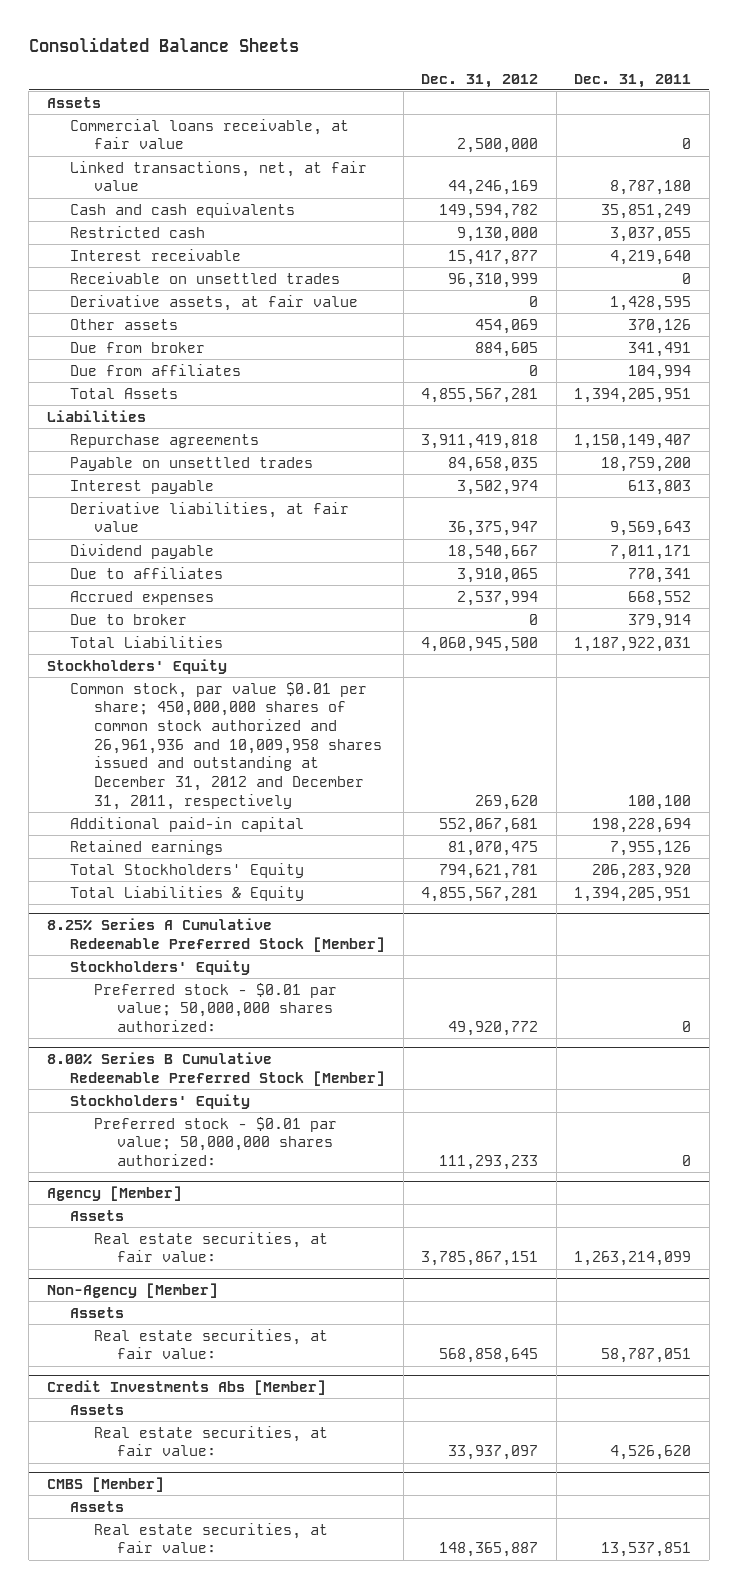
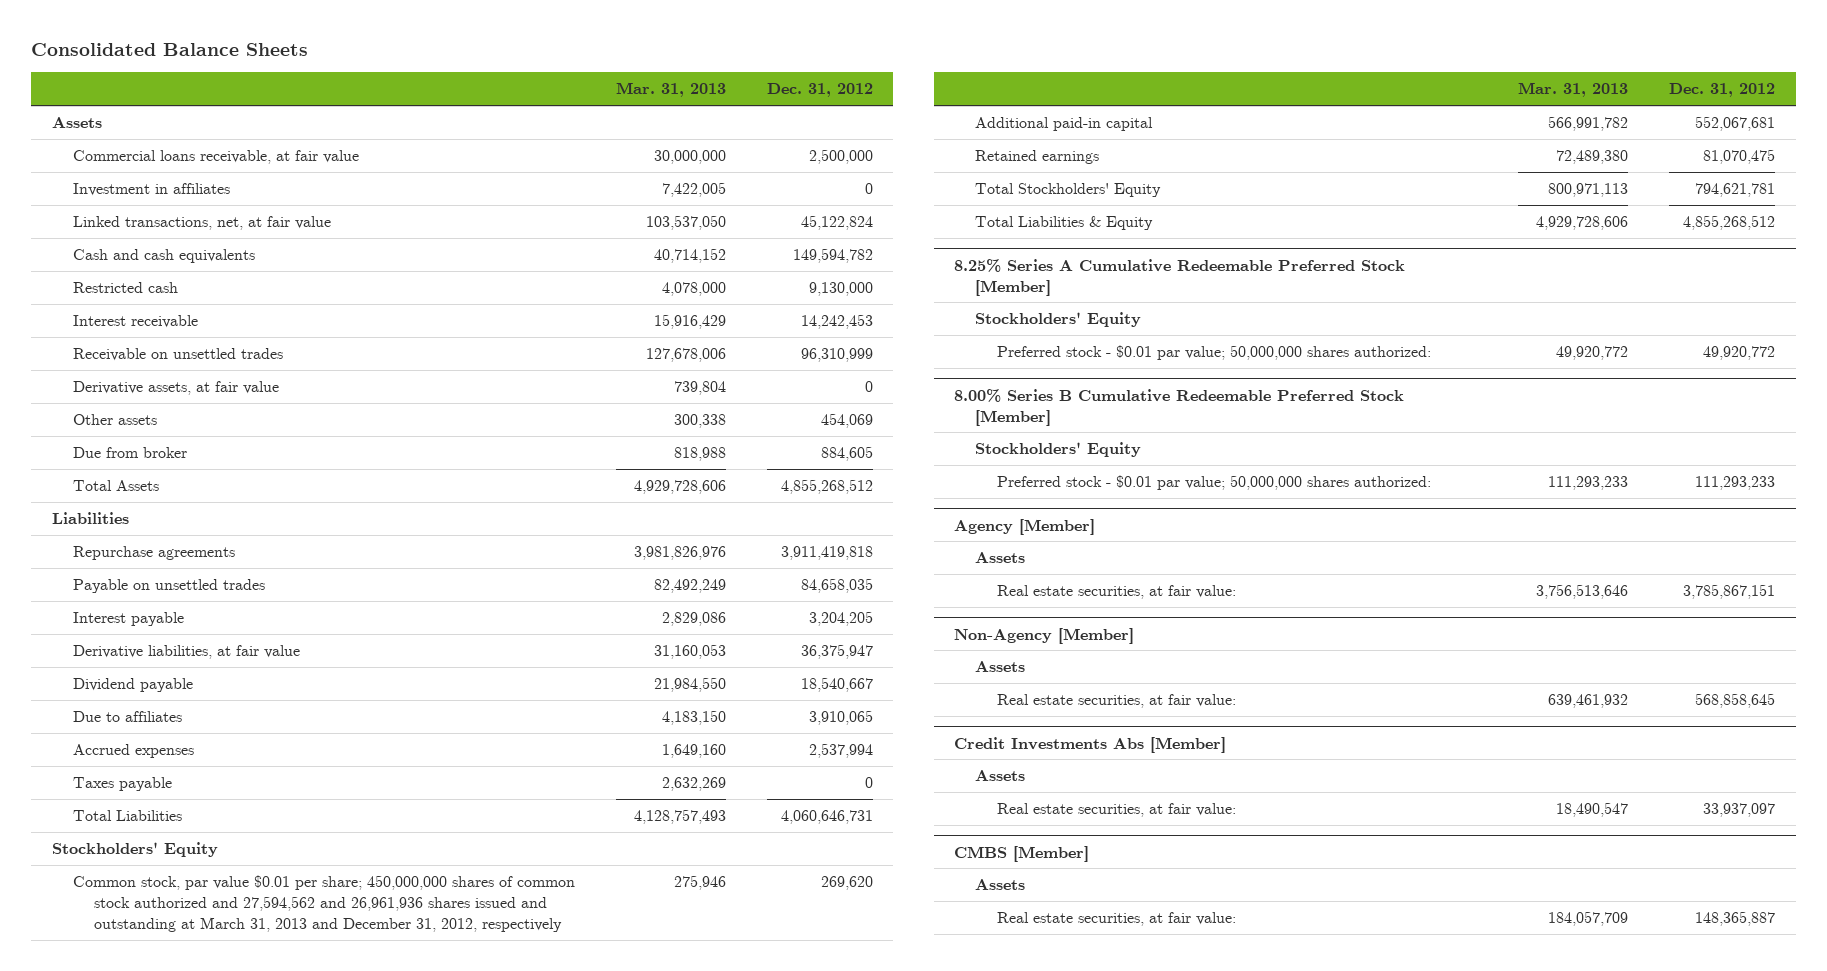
[574,73,692,88] Dec. 31, 2011 -> none
none -> [615,82,726,98] Mar. 31, 2013
none -> [72,182,230,196] Investment in affiliates
[448,180,539,196] 44,246,169 -> [800,214,873,230] 45,122,824
[448,249,539,265] 15,417,877 -> [800,313,873,329] 14,242,453
[70,363,242,376] Due from affiliates -> none
[421,387,539,403] 4,855,567,281 -> [780,478,873,494] 4,855,268,512
[457,479,539,495] 3,502,974 -> [808,610,873,626] 3,204,205
[70,613,188,625] Due to broker -> none
none -> [72,776,172,791] Taxes payable
[421,636,539,652] 4,060,945,500 -> [780,809,873,824] 4,060,646,731
[70,681,382,810] Common stock, par value $0.01 per share; 450,000,000 shares of common stock authorized and 26,961,936 and 10,009,958 shares issued and outstanding at December 31, 2012 and December 31, 2011, respectively -> [72,874,575,933] Common stock, par value $0.01 per share; 450,000,000 shares of common stock authorized and 27,594,562 and 26,961,936 shares issued and outstanding at March 31, 2013 and December 31, 2012, respectively
[421,886,539,902] 4,855,567,281 -> [1683,214,1776,230] 4,855,268,512

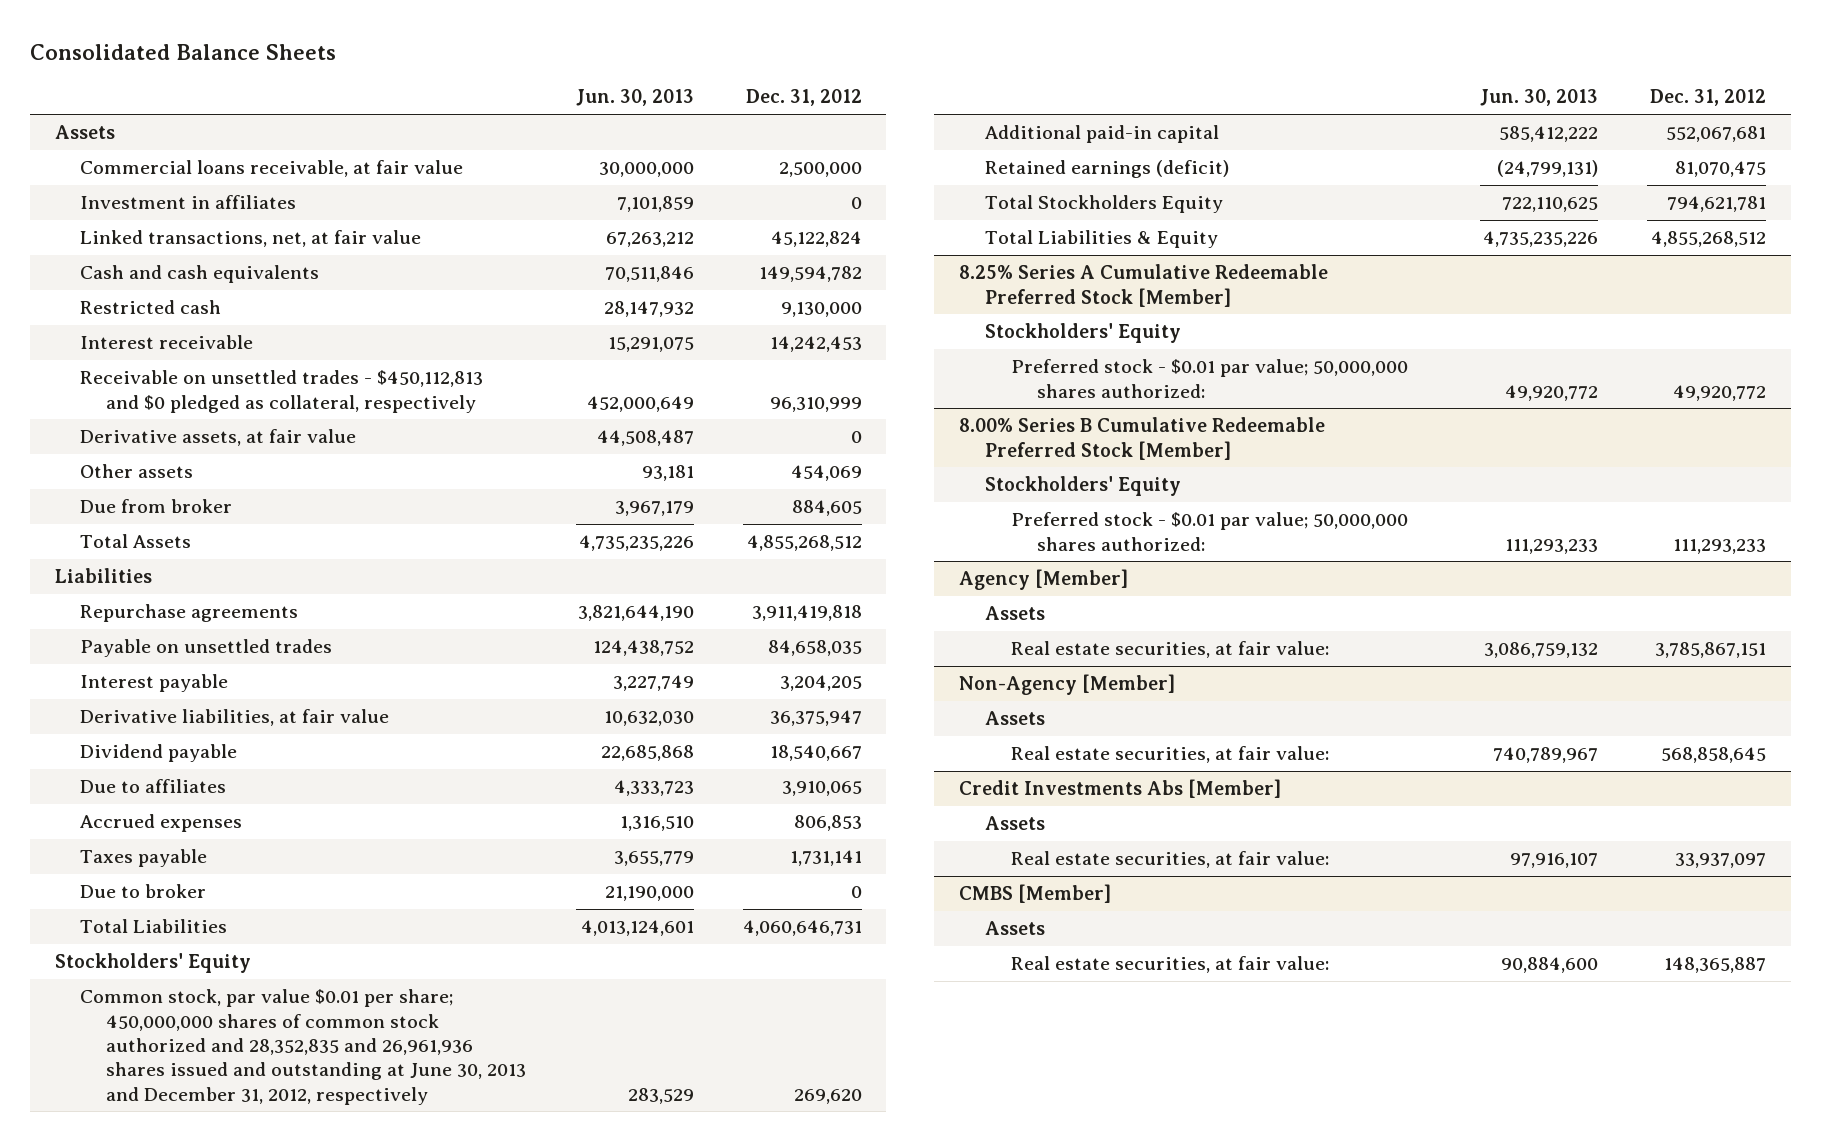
[615,82,726,98] Mar. 31, 2013 -> none
none -> [575,89,694,107] Jun. 30, 2013
[72,347,283,361] Receivable on unsettled trades -> [80,370,484,413] Receivable on unsettled trades - $450,112,813 and $0 pledged as collateral, respectively
[808,742,873,758] 2,537,994 -> [793,815,862,832] 806,853
[864,776,873,788] 0 -> [789,850,862,867] 1,731,141
none -> [80,884,207,899] Due to broker
[72,874,575,933] Common stock, par value $0.01 per share; 450,000,000 shares of common stock authorized and 27,594,562 and 26,961,936 shares issued and outstanding at March 31, 2013 and December 31, 2012, respectively -> [80,989,527,1105] Common stock, par value $0.01 per share; 450,000,000 shares of common stock authorized and 28,352,835 and 26,961,936 shares issued and outstanding at June 30, 2013 and December 31, 2012, respectively
[975,149,1100,164] Retained earnings -> [984,160,1229,179] Retained earnings (deficit)
[975,182,1162,197] Total Stockholders' Equity -> [984,195,1223,214] Total Stockholders Equity

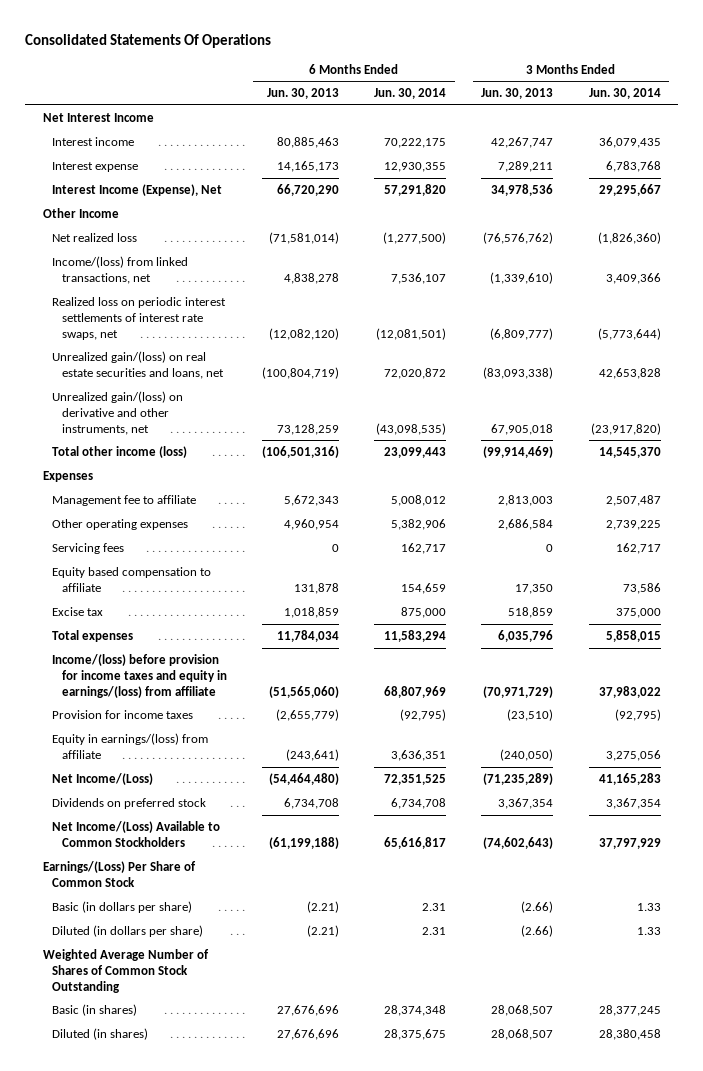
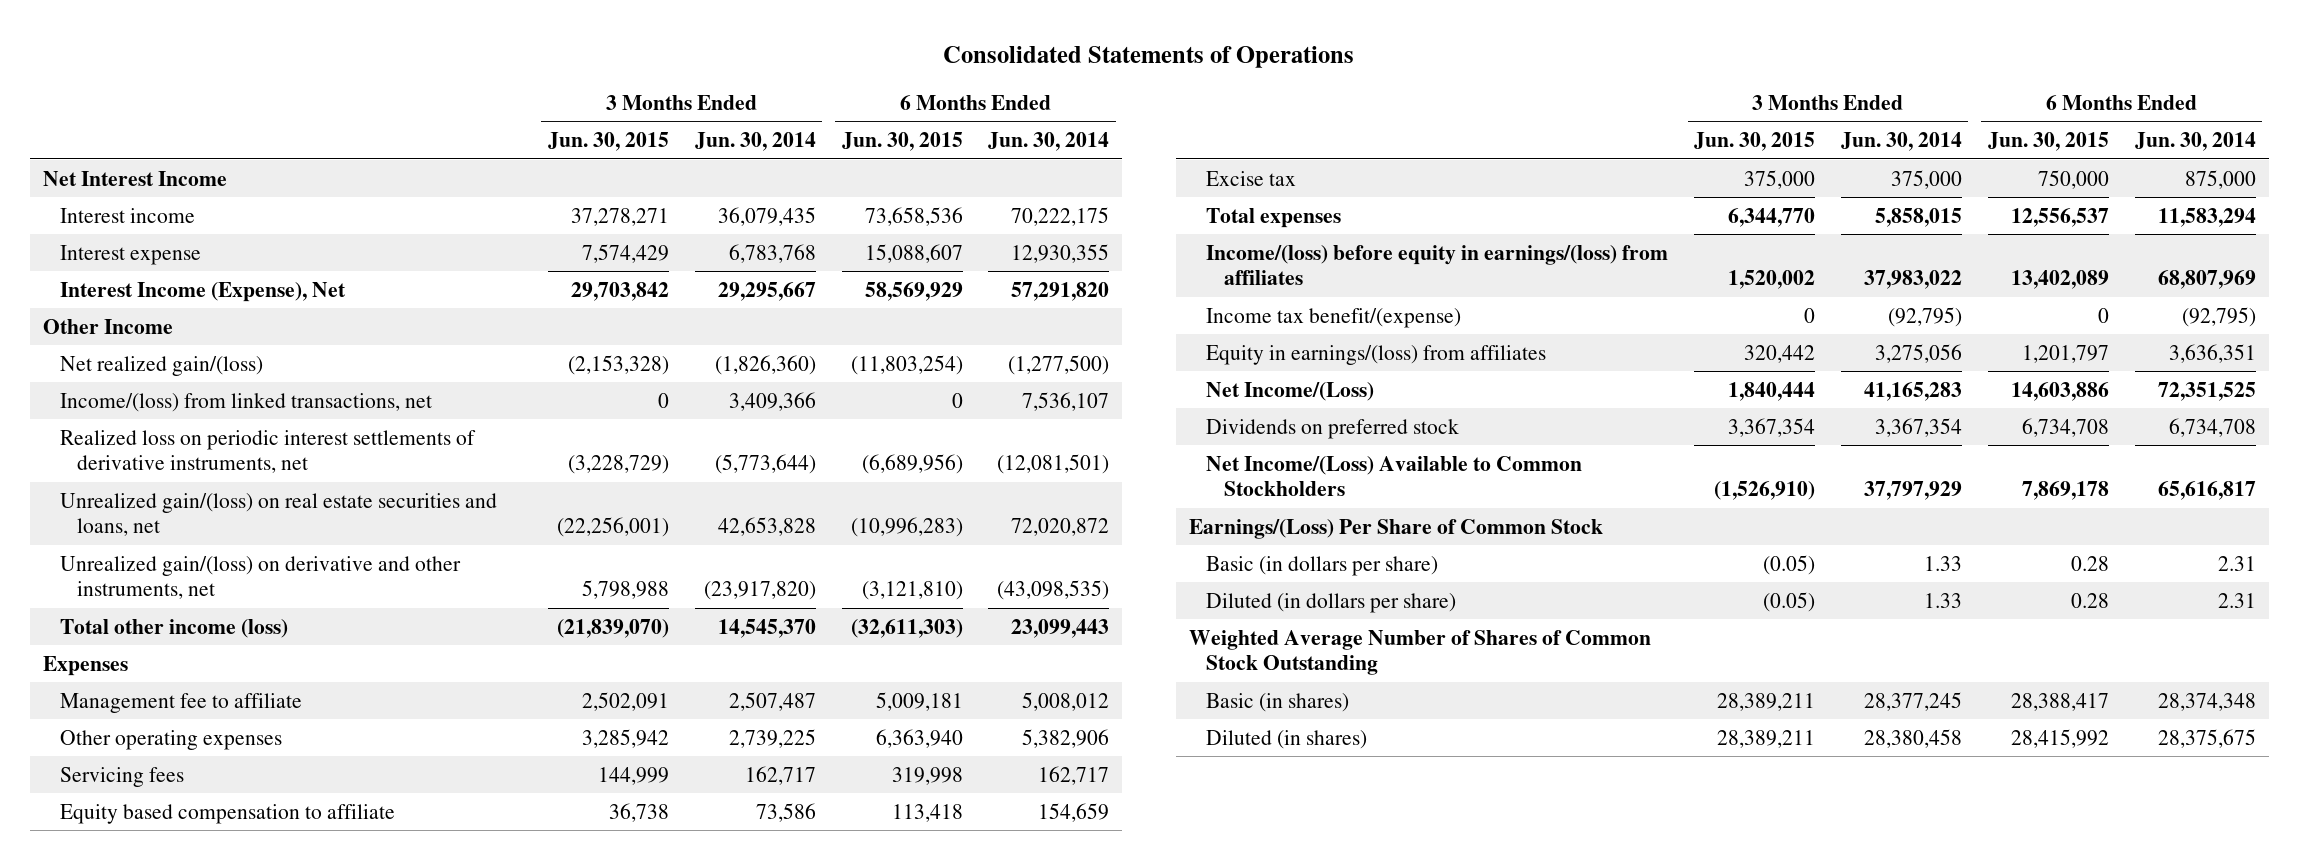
[25,33,272,48] Consolidated Statements Of Operations -> [943,45,1355,68] Consolidated Statements of Operations
[267,88,340,100] Jun. 30, 2013 -> none
[481,88,554,100] Jun. 30, 2013 -> none
none -> [547,132,669,152] Jun. 30, 2015
none -> [841,132,963,152] Jun. 30, 2015
[52,232,138,242] Net realized loss -> [59,355,263,376] Net realized gain/(loss)
[52,296,227,340] Realized loss on periodic interest settlements of interest rate swaps, net -> [59,429,476,473] Realized loss on periodic interest settlements of derivative instruments, net
[52,653,228,698] Income/(loss) before provision for income taxes and equity in earnings/(loss) from affiliate -> [1206,244,1669,285] Income/(loss) before equity in earnings/(loss) from affiliates
[52,709,194,719] Provision for income taxes -> [1206,307,1462,328] Income tax benefit/(expense)
[52,732,209,759] Equity in earnings/(loss) from affiliate -> [1206,344,1547,365] Equity in earnings/(loss) from affiliates

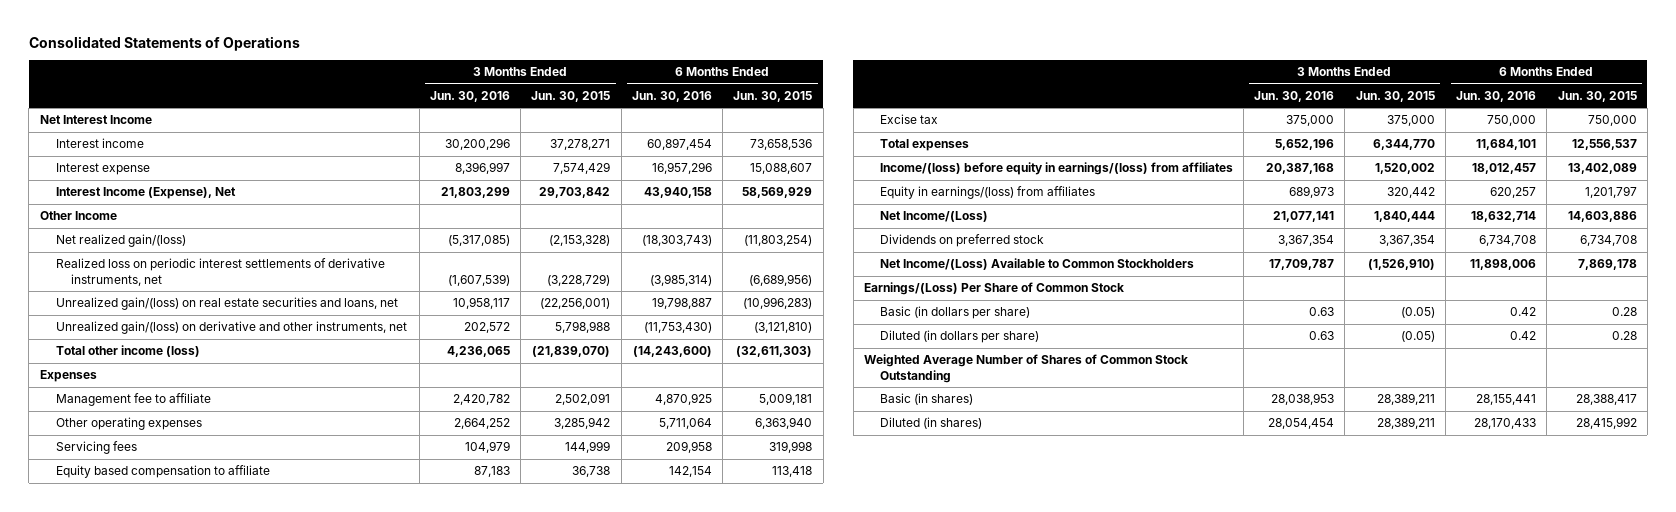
[694,132,816,152] Jun. 30, 2014 -> none
[988,132,1110,152] Jun. 30, 2014 -> none
none -> [430,90,511,102] Jun. 30, 2016
none -> [631,90,712,102] Jun. 30, 2016
[59,392,432,412] Income/(loss) from linked transactions, net -> none
[1206,307,1462,328] Income tax benefit/(expense) -> none

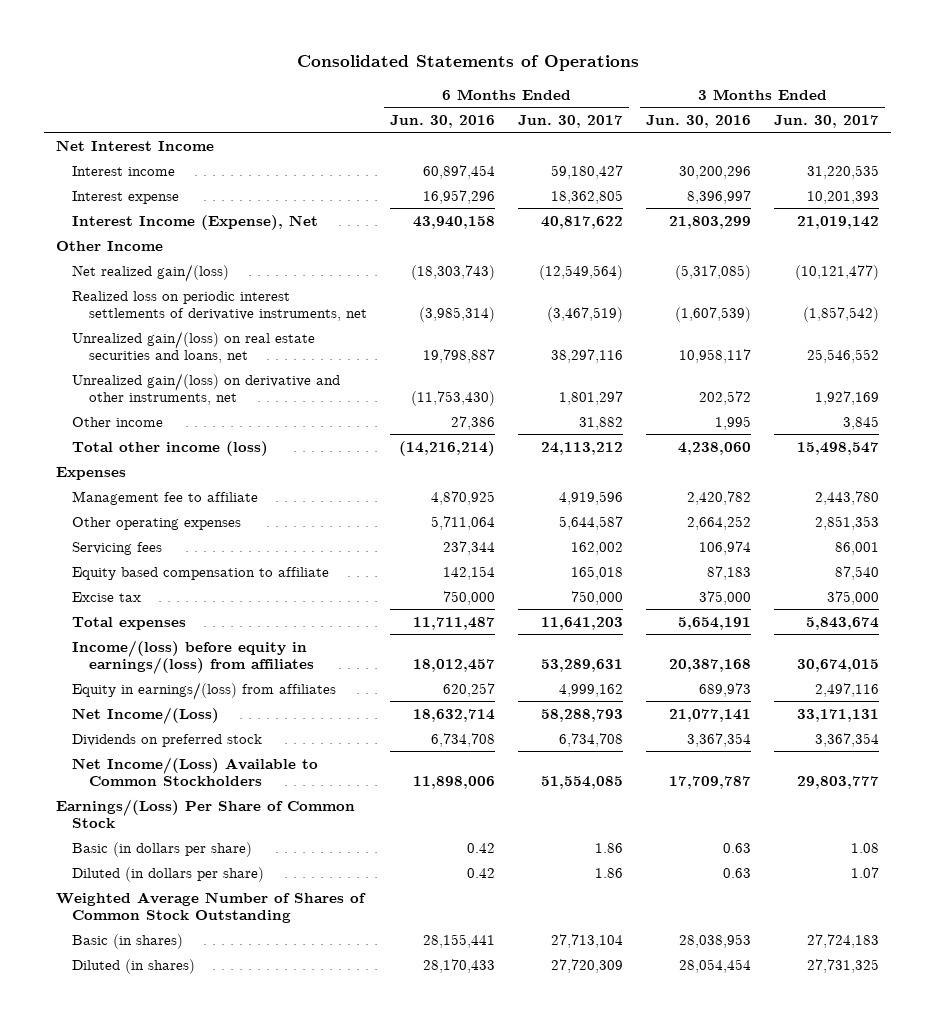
[531,90,611,102] Jun. 30, 2015 -> none
[733,90,813,102] Jun. 30, 2015 -> none
none -> [518,114,624,128] Jun. 30, 2017
none -> [774,114,880,128] Jun. 30, 2017
none -> [72,416,164,427] Other income
[447,346,511,358] 4,236,065 -> [678,441,752,455] 4,238,060
[632,346,712,358] (14,243,600) -> [398,440,495,456] (14,216,214)
[465,441,511,454] 104,979 -> [699,540,752,555] 106,974
[665,441,712,454] 209,958 -> [442,540,495,555] 237,344
[1275,139,1335,151] 5,652,196 -> [678,616,752,630] 5,654,191
[1476,139,1537,151] 11,684,101 -> [412,616,495,630] 11,711,487

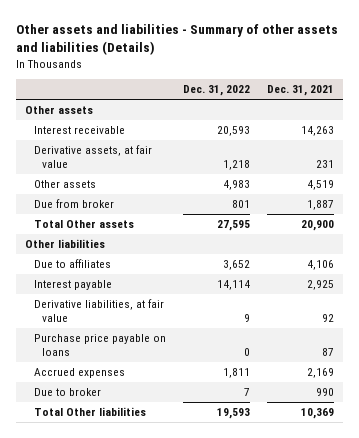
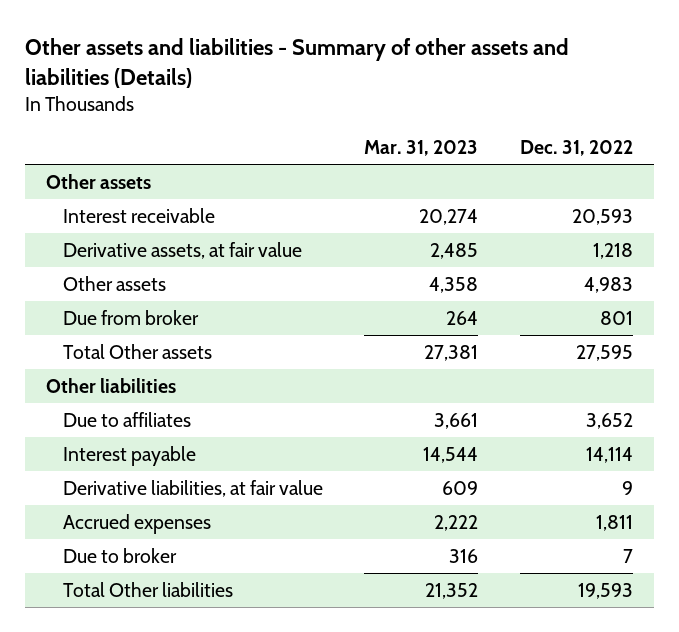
[267,85,335,97] Dec. 31, 2021 -> none
none -> [364,139,479,156] Mar. 31, 2023
[33,334,166,356] Purchase price payable on loans -> none

